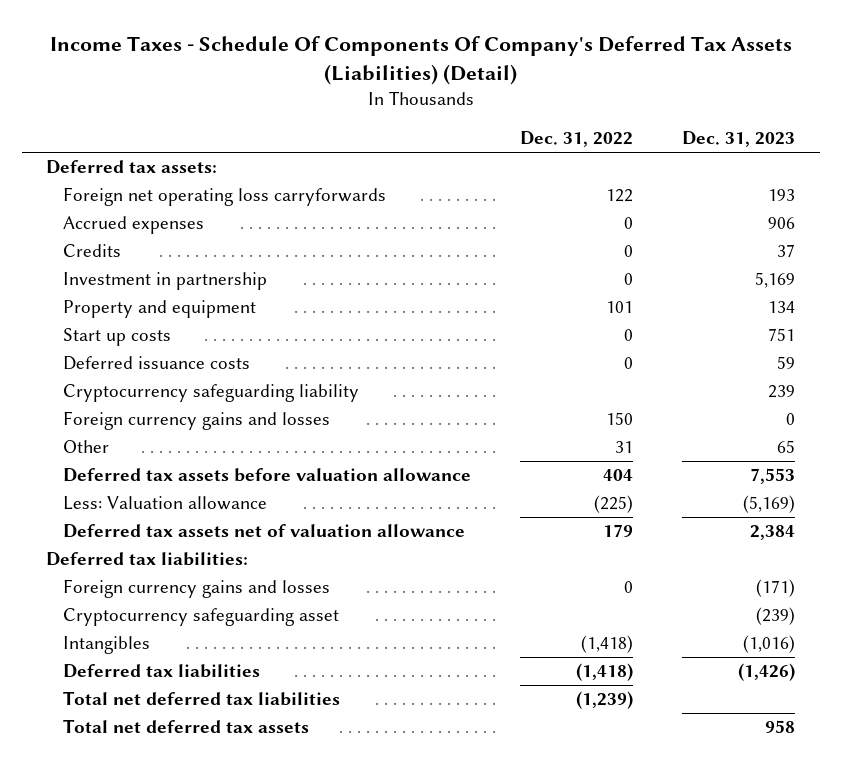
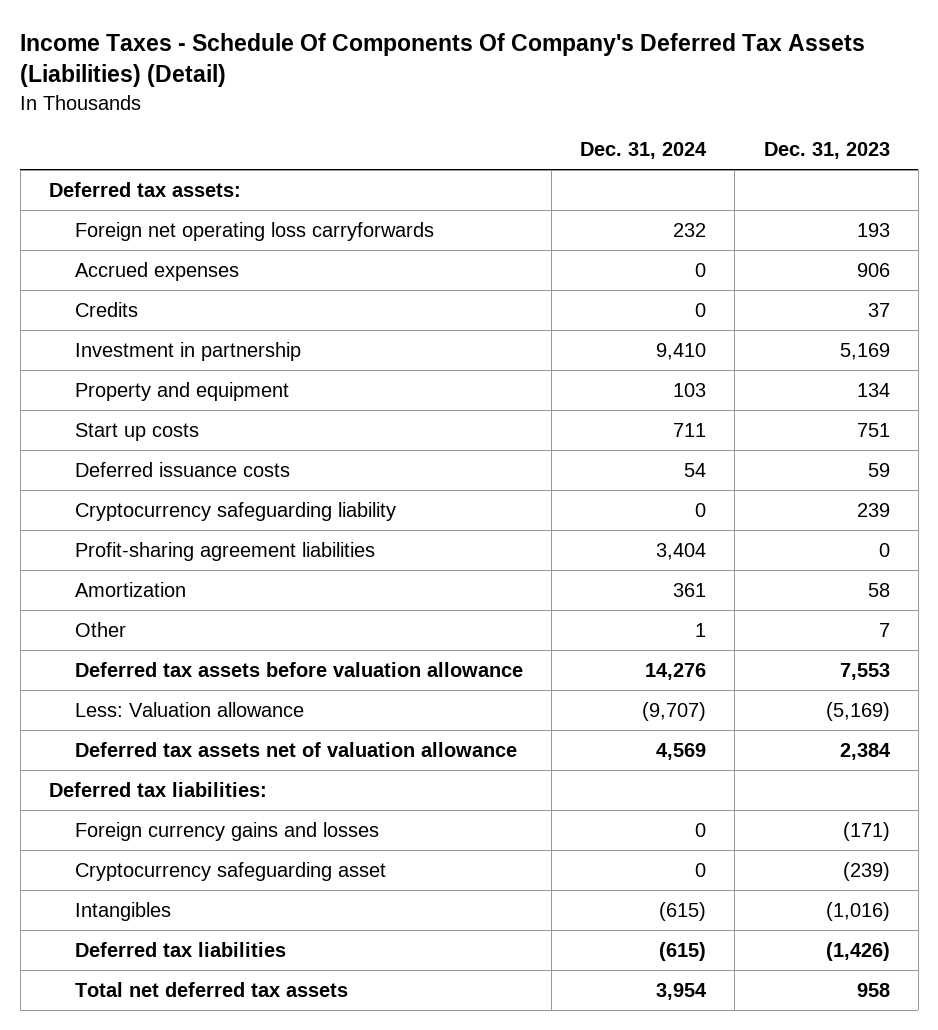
[520,131,634,148] Dec. 31, 2022 -> none
none -> [580,142,708,160] Dec. 31, 2024
[62,411,330,431] Foreign currency gains and losses -> none
none -> [74,541,375,561] Profit-sharing agreement liabilities
none -> [74,581,186,597] Amortization
[777,440,796,454] 65 -> [878,622,890,637] 7
[62,691,340,707] Total net deferred tax liabilities -> none

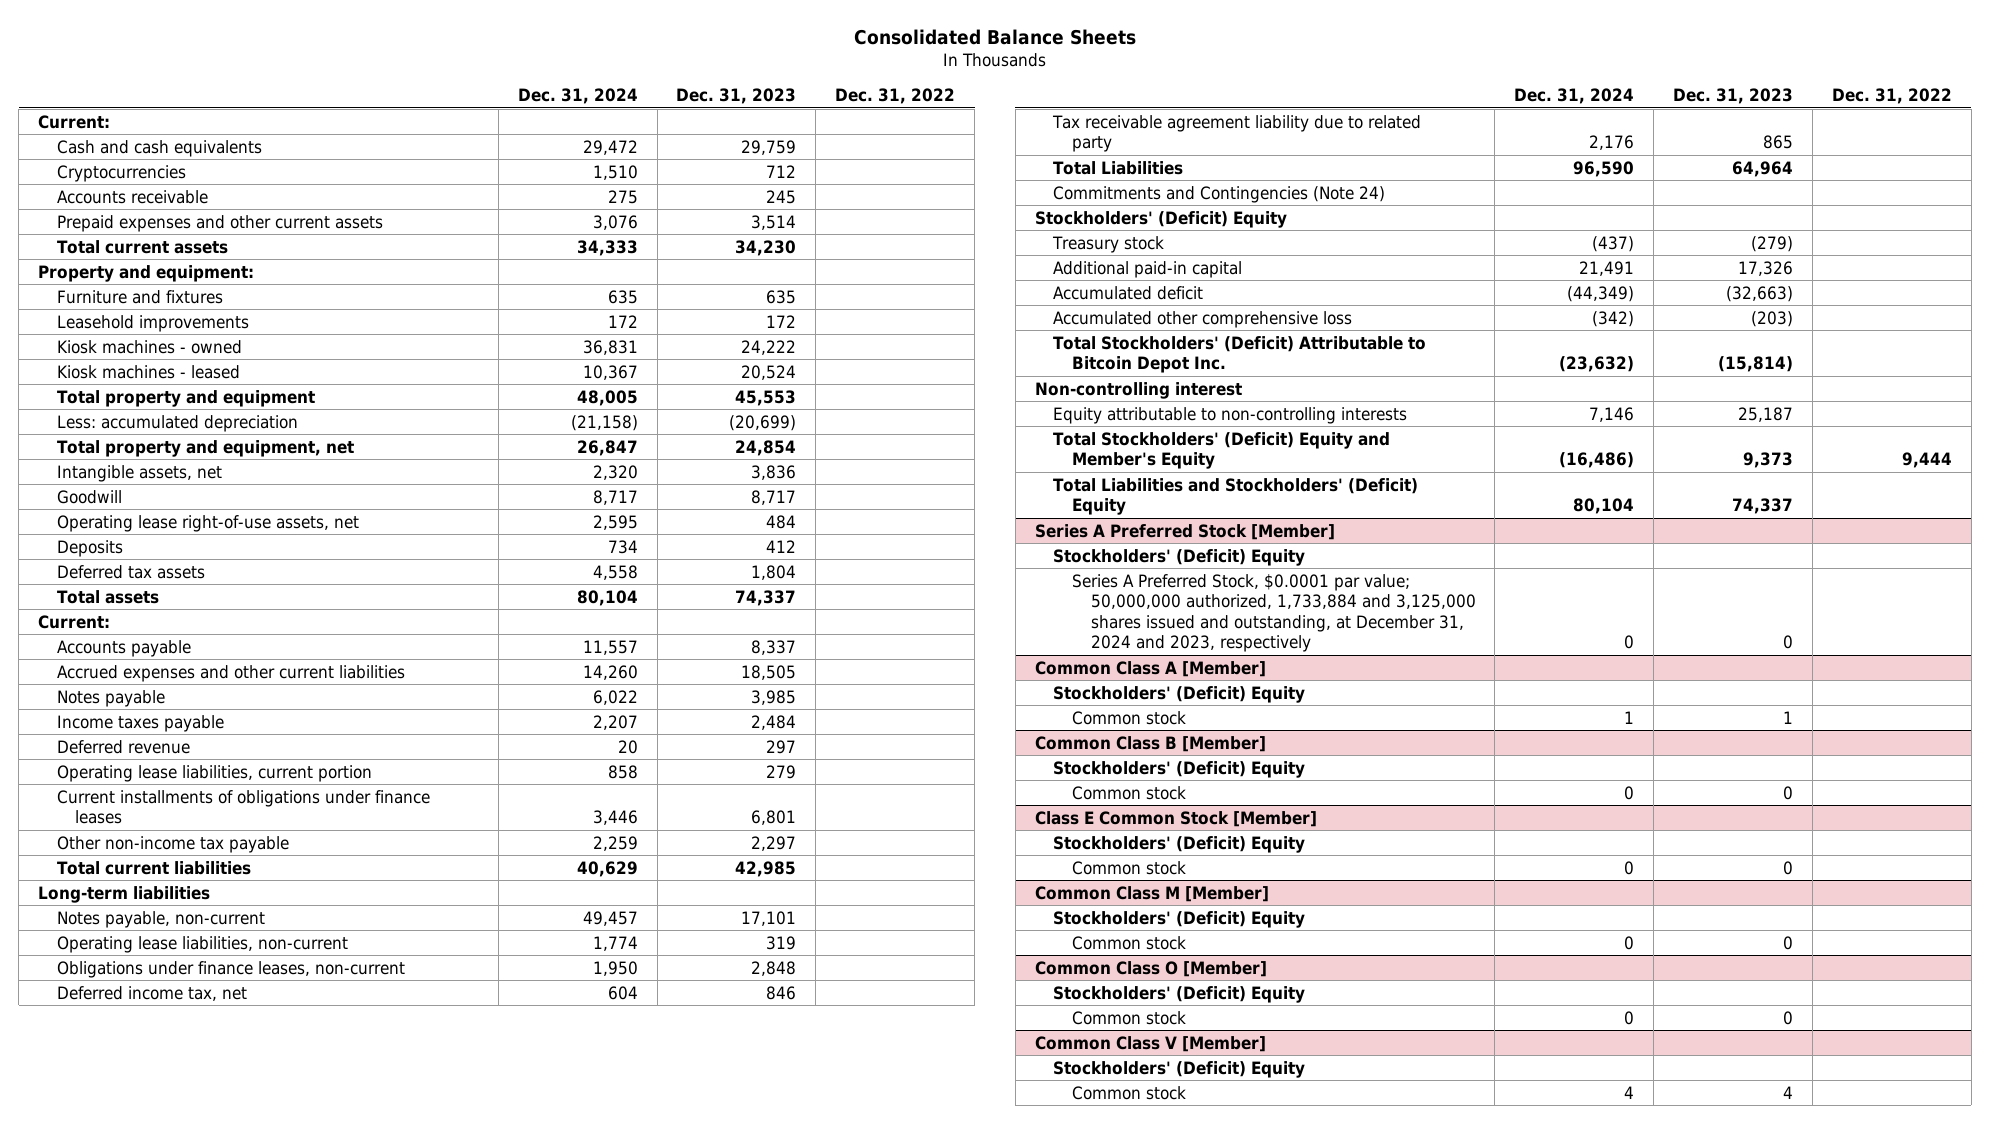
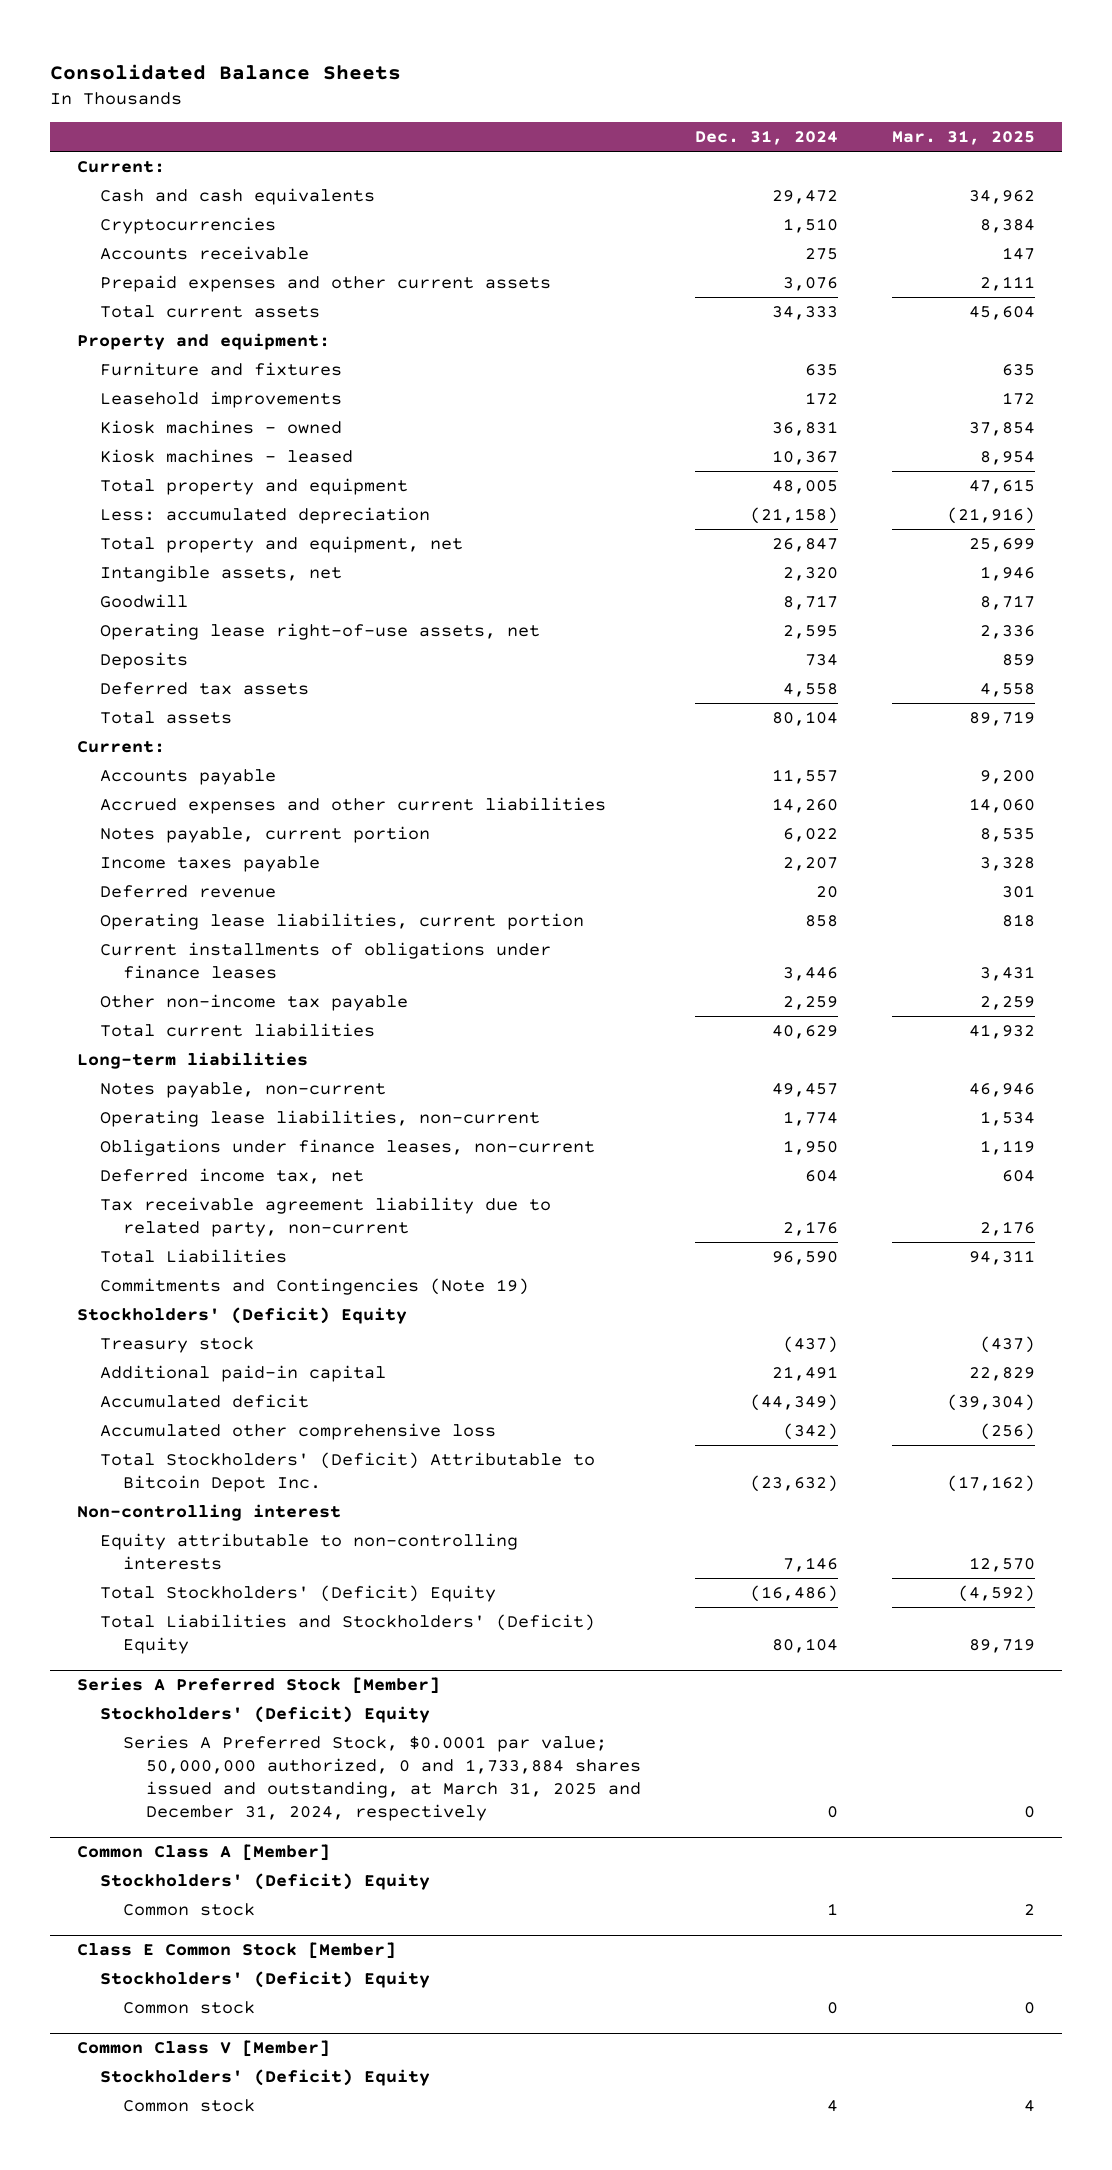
[676,88,797,105] Dec. 31, 2023 -> none
[835,88,956,105] Dec. 31, 2022 -> none
none -> [891,130,1035,146] Mar. 31, 2025
[56,689,165,707] Notes payable -> [99,825,430,843] Notes payable, current portion
[1052,114,1422,153] Tax receivable agreement liability due to related party -> [99,1196,551,1237] Tax receivable agreement liability due to related party, non-current
[1053,185,1386,203] Commitments and Contingencies (Note 24) -> [99,1277,529,1295] Commitments and Contingencies (Note 19)
[1053,431,1391,470] Total Stockholders' (Deficit) Equity and Member's Equity -> [99,1584,496,1602] Total Stockholders' (Deficit) Equity
[1071,573,1476,653] Series A Preferred Stock, $0.0001 par value; 50,000,000 authorized, 1,733,884 and 3,125,000 shares issued and outstanding, at December 31, 2024 and 2023, respectively -> [122,1734,641,1821] Series A Preferred Stock, $0.0001 par value; 50,000,000 authorized, 0 and 1,733,884 shares issued and outstanding, at March 31, 2025 and December 31, 2024, respectively
[1034,735,1266,752] Common Class B [Member] -> none
[1053,760,1306,778] Stockholders' (Deficit) Equity -> none
[1071,785,1186,800] Common stock -> none
[1034,885,1269,902] Common Class M [Member] -> none
[1053,910,1306,928] Stockholders' (Deficit) Equity -> none
[1071,935,1186,950] Common stock -> none
[1034,960,1267,977] Common Class O [Member] -> none
[1053,985,1306,1003] Stockholders' (Deficit) Equity -> none
[1071,1010,1186,1025] Common stock -> none

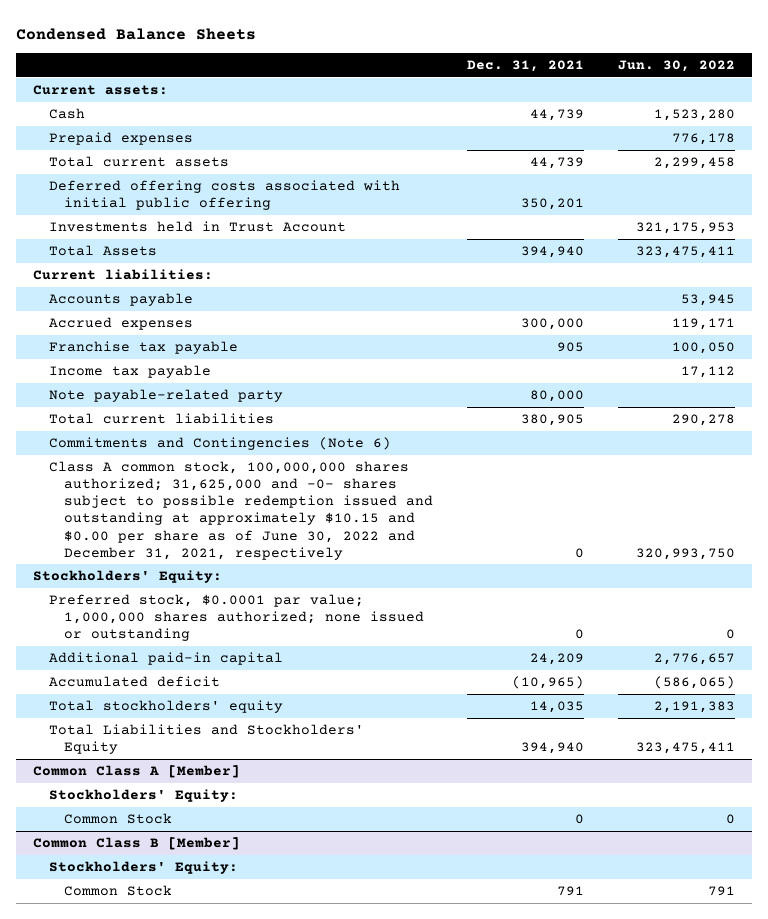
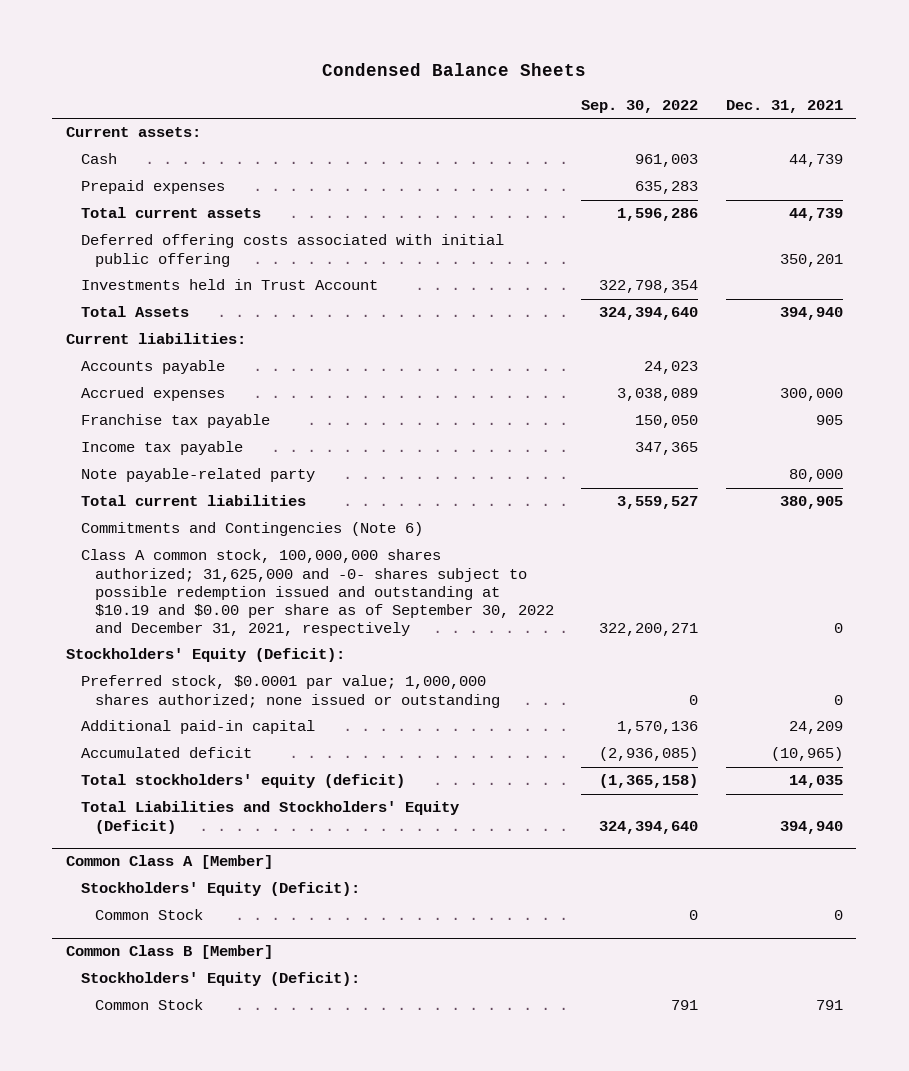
[617,60,735,73] Jun. 30, 2022 -> none
none -> [581,100,699,114] Sep. 30, 2022
[48,461,434,560] Class A common stock, 100,000,000 shares authorized; 31,625,000 and -0- shares subject to possible redemption issued and outstanding at approximately $10.15 and $0.00 per share as of June 30, 2022 and December 31, 2021, respectively -> [80,549,554,636] Class A common stock, 100,000,000 shares authorized; 31,625,000 and -0- shares subject to possible redemption issued and outstanding at $10.19 and $0.00 per share as of September 30, 2022 and December 31, 2021, respectively
[33,570,223,584] Stockholders' Equity: -> [66,648,346,663] Stockholders' Equity (Deficit):
[48,700,283,714] Total stockholders' equity -> [80,774,405,789] Total stockholders' equity (deficit)
[48,724,364,755] Total Liabilities and Stockholders' Equity -> [80,801,459,834] Total Liabilities and Stockholders' Equity (Deficit)
[48,789,238,803] Stockholders' Equity: -> [80,882,360,897] Stockholders' Equity (Deficit):
[48,861,238,875] Stockholders' Equity: -> [80,972,360,987] Stockholders' Equity (Deficit):

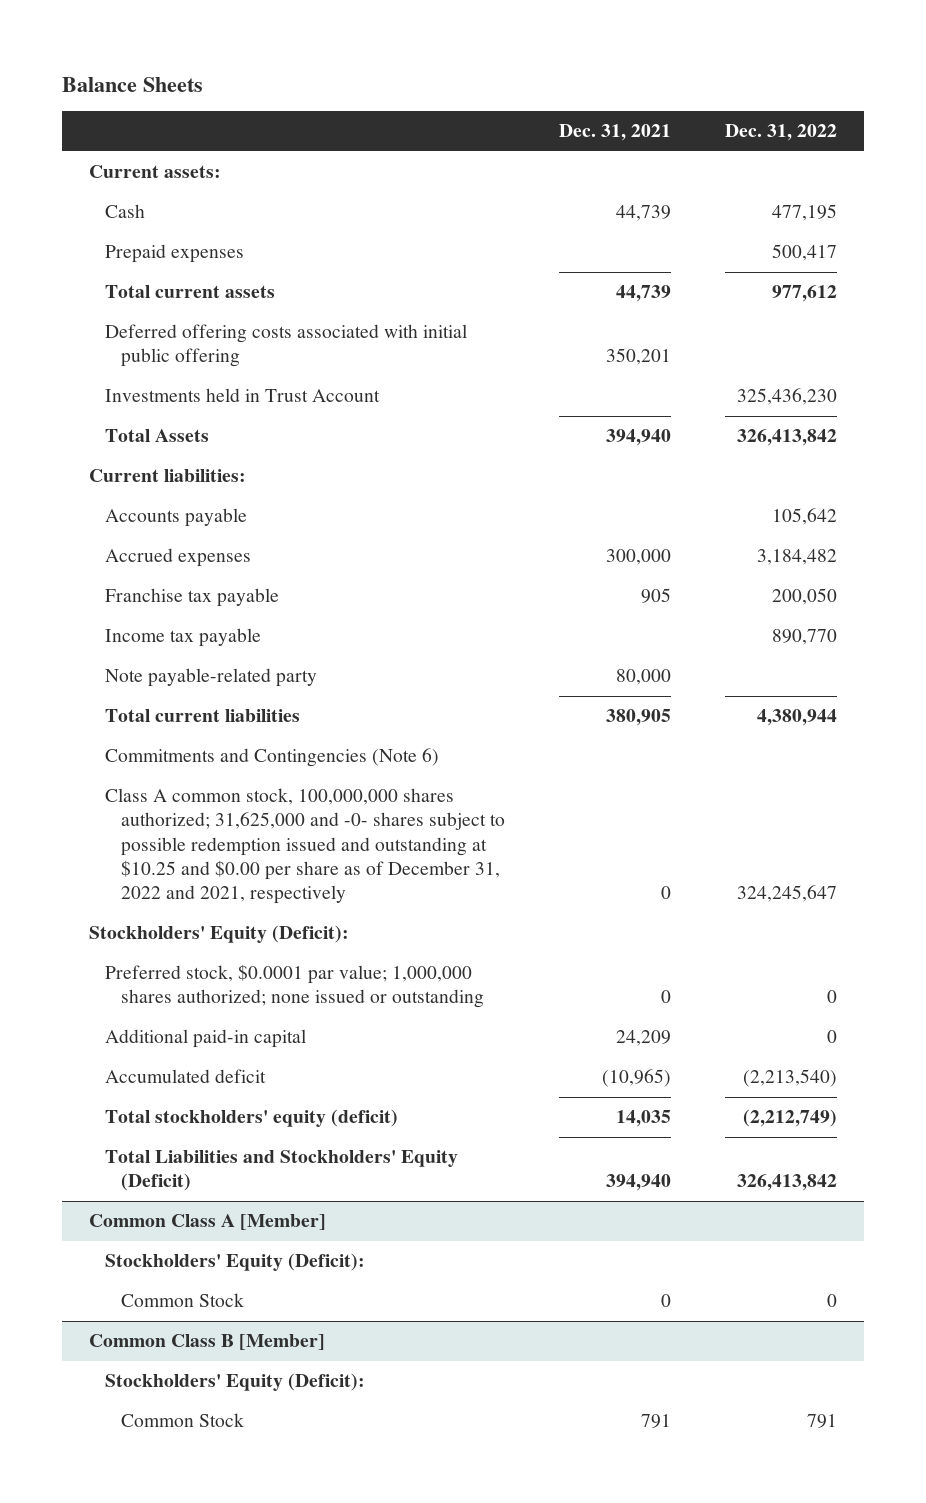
[322,63,587,77] Condensed Balance Sheets -> [61,76,203,92] Balance Sheets
[581,100,699,114] Sep. 30, 2022 -> none
none -> [724,124,837,142] Dec. 31, 2022
[80,549,554,636] Class A common stock, 100,000,000 shares authorized; 31,625,000 and -0- shares subject to possible redemption issued and outstanding at $10.19 and $0.00 per share as of September 30, 2022 and December 31, 2021, respectively -> [104,788,505,905] Class A common stock, 100,000,000 shares authorized; 31,625,000 and -0- shares subject to possible redemption issued and outstanding at $10.25 and $0.00 per share as of December 31, 2022 and 2021, respectively

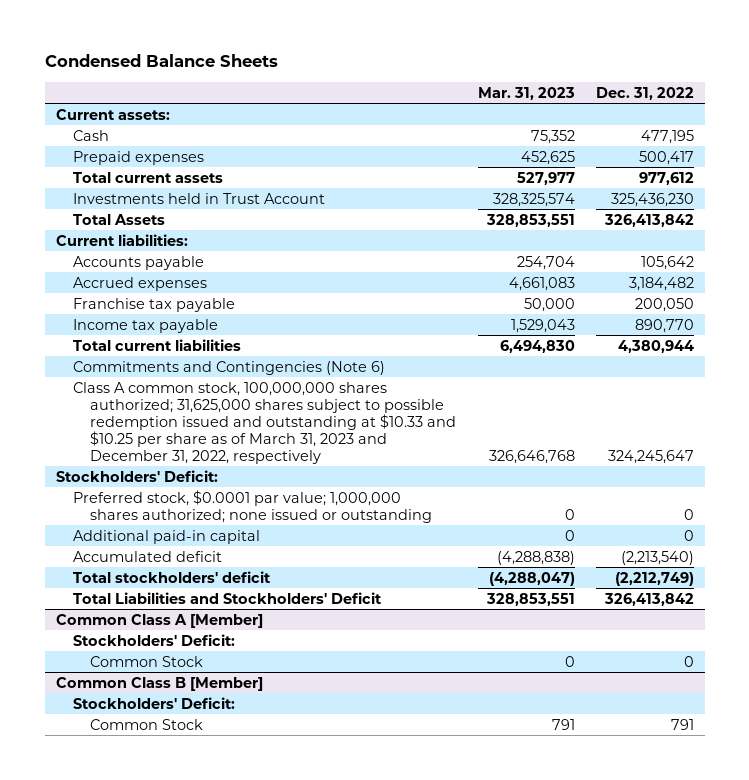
[61,76,203,92] Balance Sheets -> [44,54,278,68] Condensed Balance Sheets
[558,124,671,142] Dec. 31, 2021 -> none
none -> [477,86,575,100] Mar. 31, 2023
[104,324,467,368] Deferred offering costs associated with initial public offering -> none
[104,668,317,688] Note payable-related party -> none
[104,788,505,905] Class A common stock, 100,000,000 shares authorized; 31,625,000 and -0- shares subject to possible redemption issued and outstanding at $10.25 and $0.00 per share as of December 31, 2022 and 2021, respectively -> [72,381,457,464] Class A common stock, 100,000,000 shares authorized; 31,625,000 shares subject to possible redemption issued and outstanding at $10.33 and $10.25 per share as of March 31, 2023 and December 31, 2022, respectively
[88,925,349,944] Stockholders' Equity (Deficit): -> [55,469,218,482] Stockholders' Deficit:
[104,1109,398,1128] Total stockholders' equity (deficit) -> [72,570,271,583] Total stockholders' deficit
[104,1150,458,1192] Total Liabilities and Stockholders' Equity (Deficit) -> [72,591,382,604] Total Liabilities and Stockholders' Deficit
[104,1253,365,1272] Stockholders' Equity (Deficit): -> [72,633,235,646] Stockholders' Deficit:
[104,1373,365,1392] Stockholders' Equity (Deficit): -> [72,696,235,709] Stockholders' Deficit:

